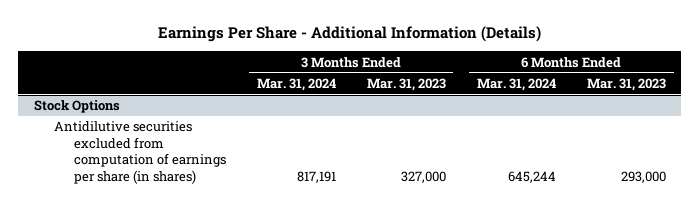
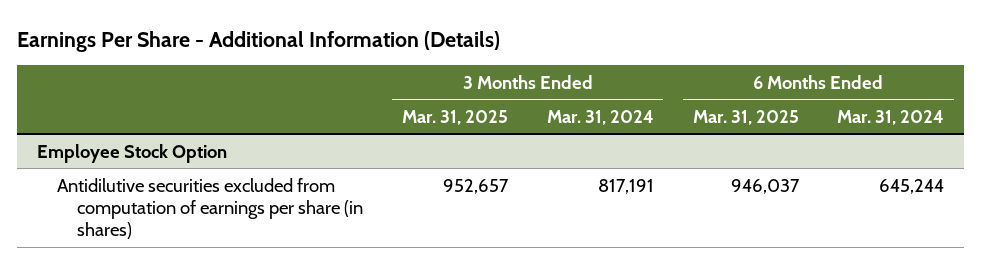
[366,77,446,91] Mar. 31, 2023 -> none
[586,77,666,91] Mar. 31, 2023 -> none
none -> [401,109,508,125] Mar. 31, 2025
none -> [692,109,799,125] Mar. 31, 2025
[33,100,120,114] Stock Options -> [36,143,227,163] Employee Stock Option

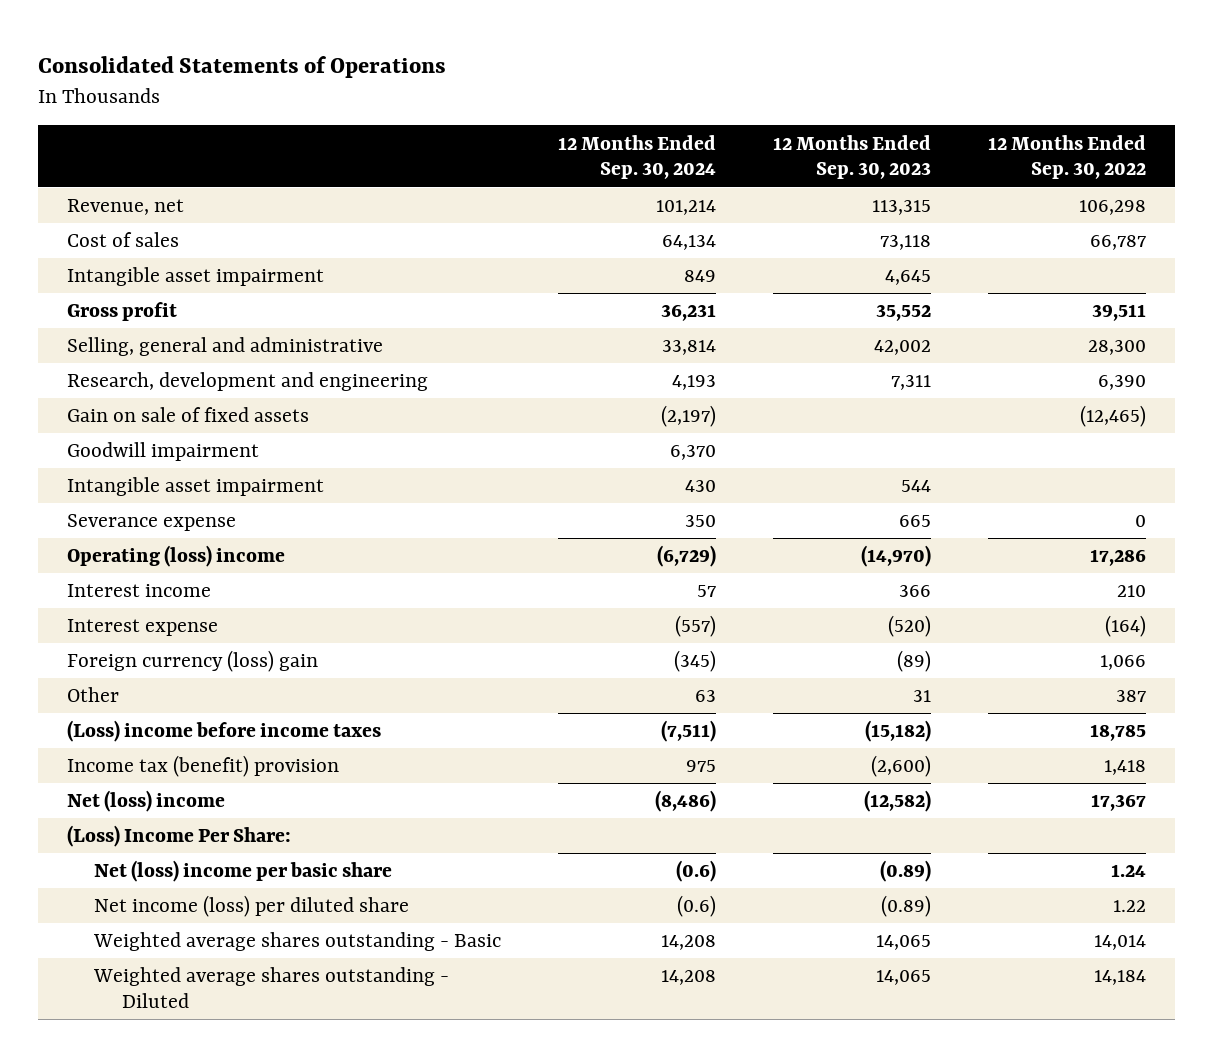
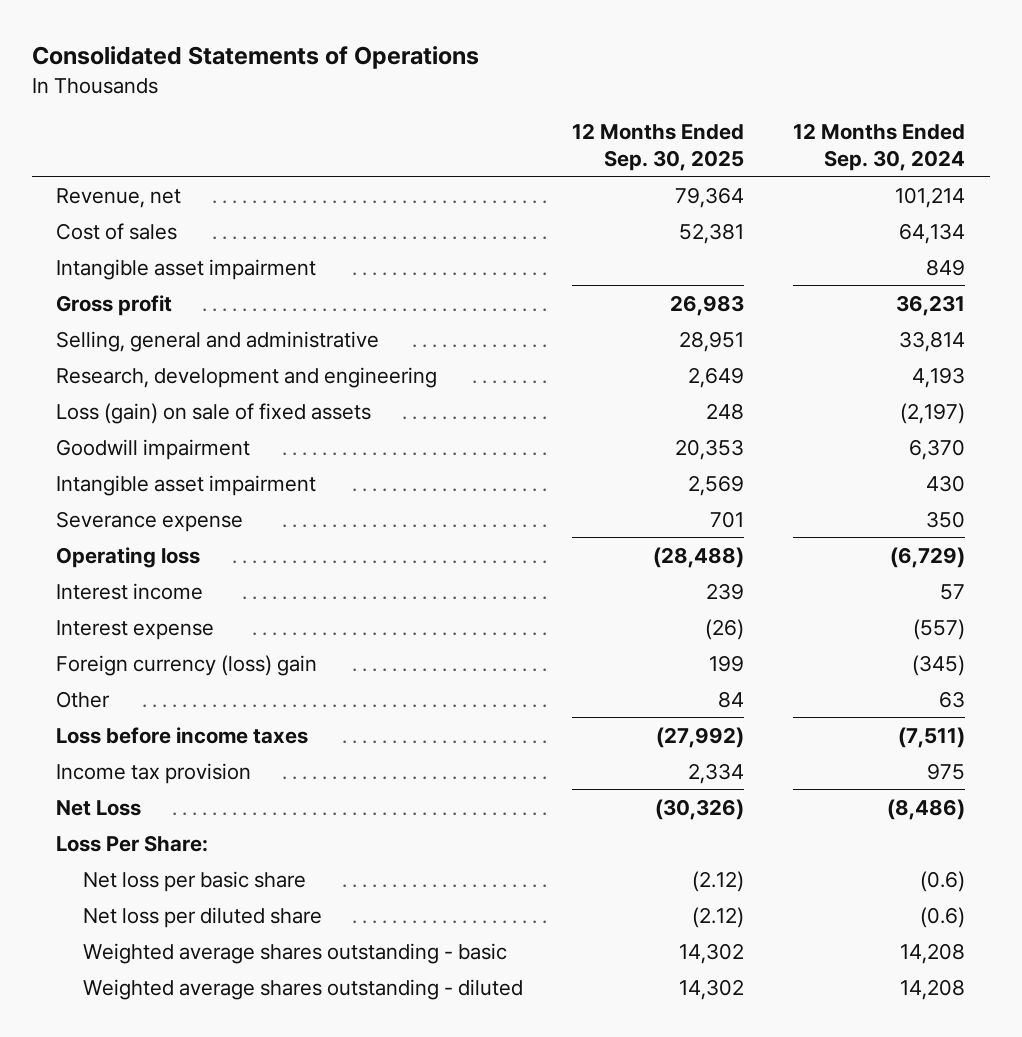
[773,134,932,180] 12 Months Ended Sep. 30, 2023 -> none
[988,134,1147,180] 12 Months Ended Sep. 30, 2022 -> none
none -> [571,123,744,171] 12 Months Ended Sep. 30, 2025
[66,407,309,423] Gain on sale of fixed assets -> [56,402,372,424] Loss (gain) on sale of fixed assets
[66,545,285,568] Operating (loss) income -> [56,546,201,568] Operating loss
[66,720,381,743] (Loss) income before income taxes -> [56,726,309,744] Loss before income taxes
[66,755,339,778] Income tax (benefit) provision -> [56,762,252,784] Income tax provision
[66,790,225,813] Net (loss) income -> [56,799,142,816] Net Loss
[66,825,291,848] (Loss) Income Per Share: -> [56,834,209,852] Loss Per Share:
[94,860,393,883] Net (loss) income per basic share -> [82,870,306,892] Net loss per basic share
[94,895,410,918] Net income (loss) per diluted share -> [82,906,322,928] Net loss per diluted share
[93,932,502,952] Weighted average shares outstanding - Basic -> [82,942,507,964] Weighted average shares outstanding - basic
[93,967,450,1008] Weighted average shares outstanding - Diluted -> [82,978,523,1000] Weighted average shares outstanding - diluted

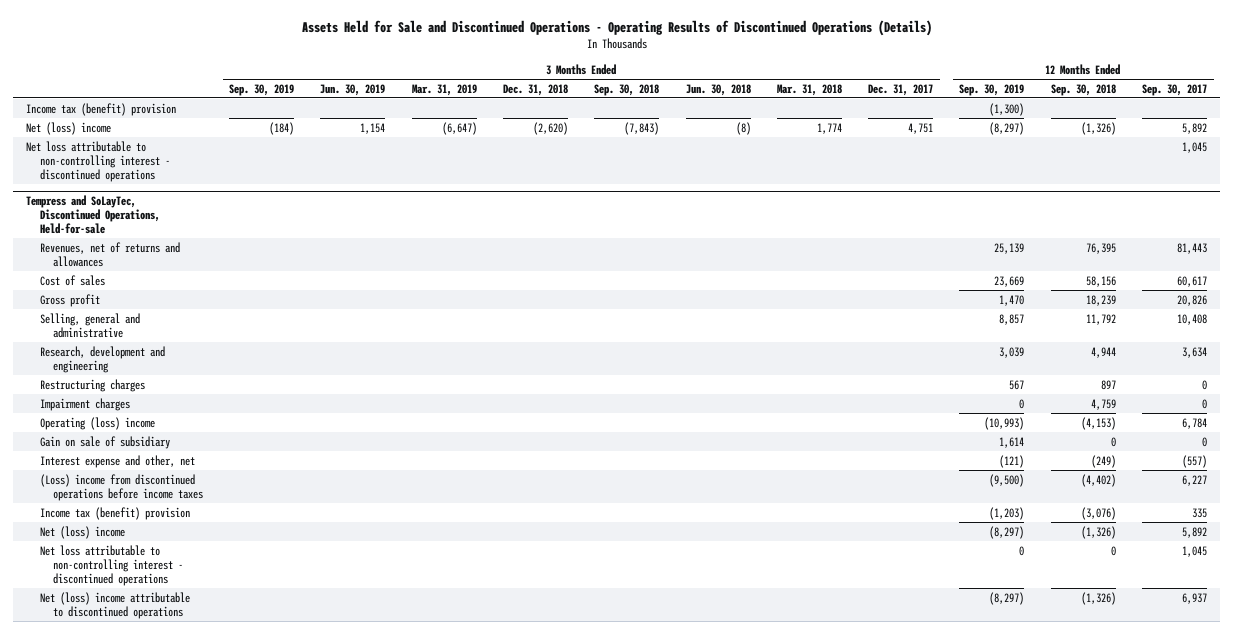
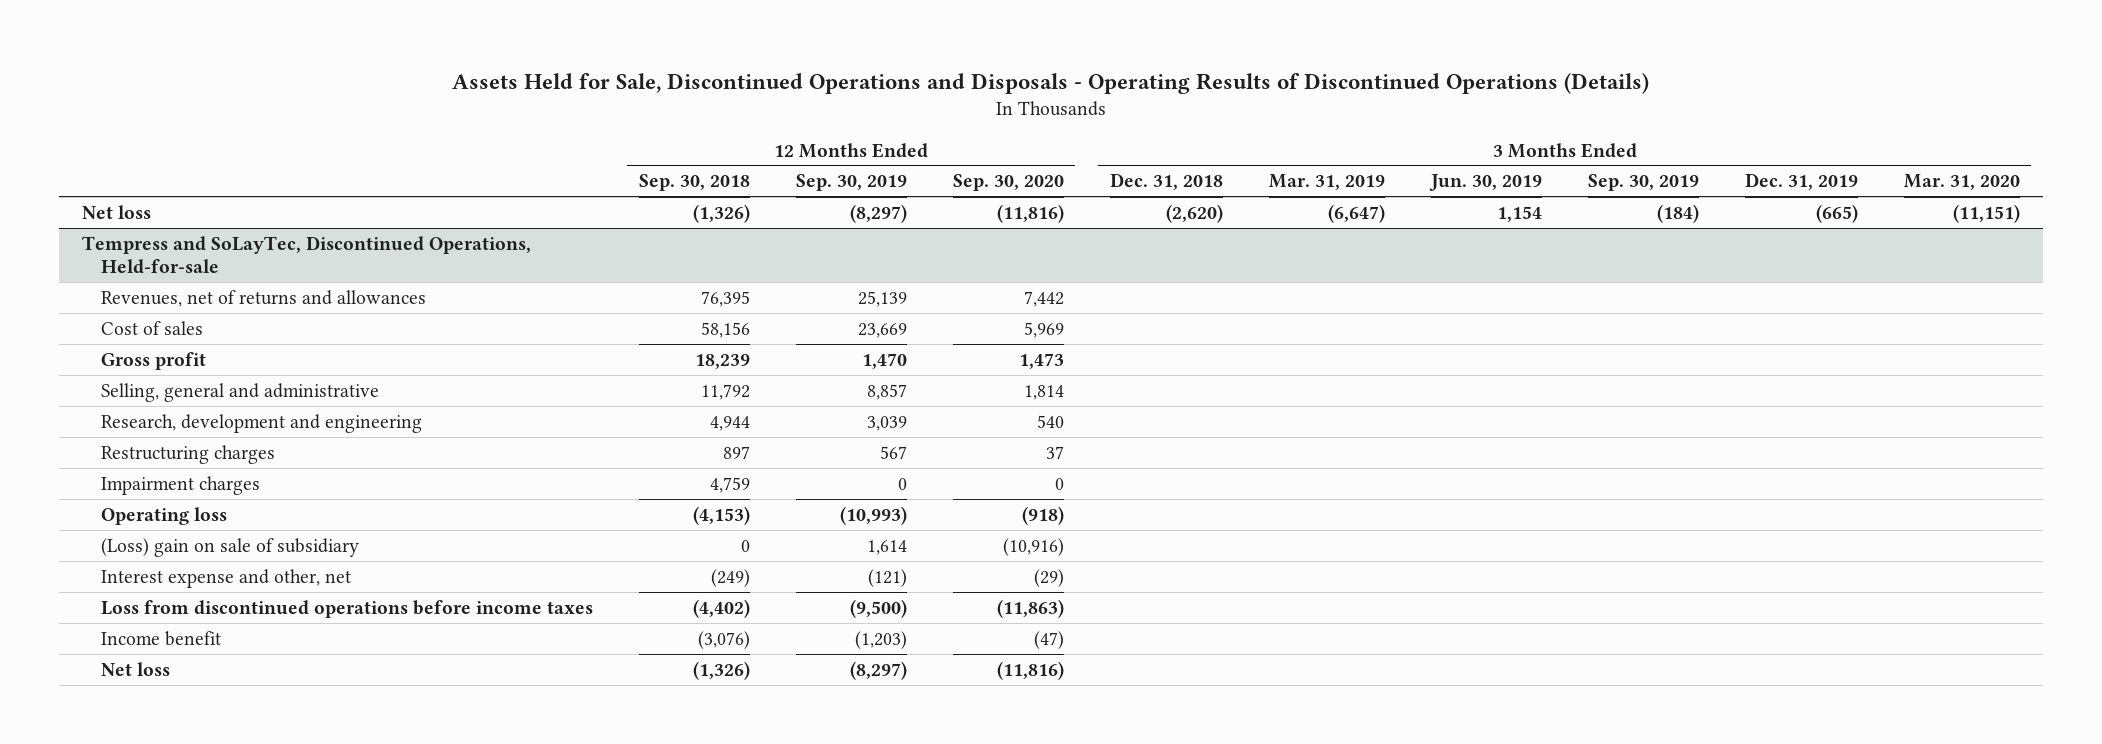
[301,20,932,37] Assets Held for Sale and Discontinued Operations - Operating Results of Discontinued Operations (Details) -> [451,73,1649,95] Assets Held for Sale, Discontinued Operations and Disposals - Operating Results of Discontinued Operations (Details)
[594,83,660,96] Sep. 30, 2018 -> none
[685,83,751,96] Jun. 30, 2018 -> none
[776,83,842,96] Mar. 31, 2018 -> none
[868,83,934,96] Dec. 31, 2017 -> none
[1141,83,1207,96] Sep. 30, 2017 -> none
none -> [952,174,1064,192] Sep. 30, 2020
none -> [1744,173,1858,191] Dec. 31, 2019
none -> [1903,174,2020,191] Mar. 31, 2020
[26,102,177,116] Income tax (benefit) provision -> none
[26,140,170,182] Net loss attributable to non-controlling interest - discontinued operations -> none
[26,121,112,135] Net (loss) income -> [81,204,151,219] Net loss
[39,416,155,430] Operating (loss) income -> [100,506,227,525] Operating loss
[39,435,170,449] Gain on sale of subsidiary -> [100,537,359,557] (Loss) gain on sale of subsidiary
[39,544,183,586] Net loss attributable to non-controlling interest - discontinued operations -> none
[39,591,190,619] Net (loss) income attributable to discontinued operations -> none
[39,473,203,501] (Loss) income from discontinued operations before income taxes -> [100,599,593,618] Loss from discontinued operations before income taxes
[39,506,190,520] Income tax (benefit) provision -> [100,630,221,646] Income benefit
[39,525,125,539] Net (loss) income -> [100,661,170,676] Net loss

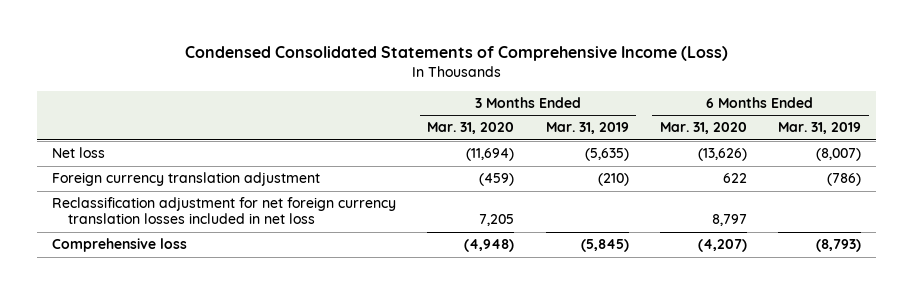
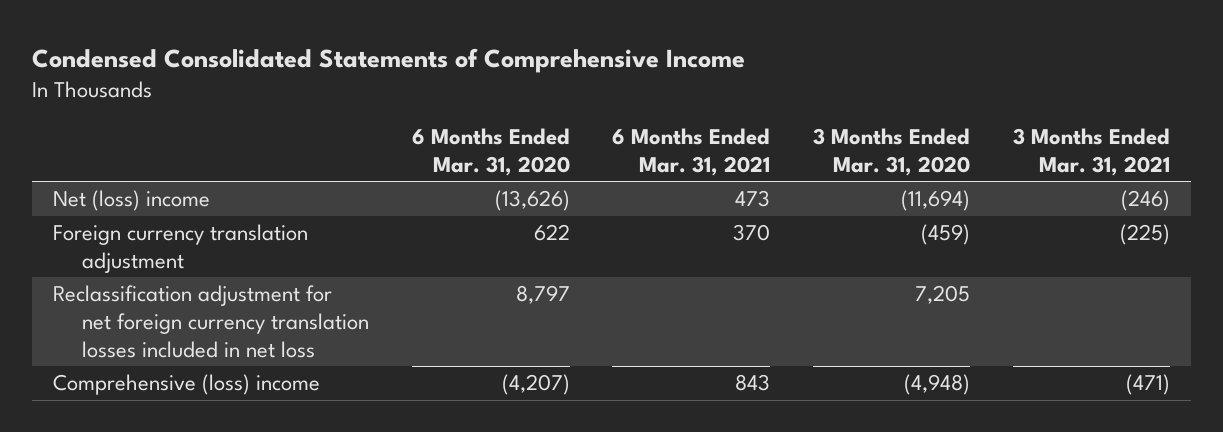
[184,46,728,62] Condensed Consolidated Statements of Comprehensive Income (Loss) -> [31,47,745,73] Condensed Consolidated Statements of Comprehensive Income
[545,122,629,135] Mar. 31, 2019 -> none
[777,122,861,135] Mar. 31, 2019 -> none
none -> [612,128,771,176] 6 Months Ended Mar. 31, 2021
none -> [1012,128,1170,176] 3 Months Ended Mar. 31, 2021
[52,147,106,159] Net loss -> [53,190,211,212] Net (loss) income
[52,238,188,253] Comprehensive loss -> [53,374,321,396] Comprehensive (loss) income

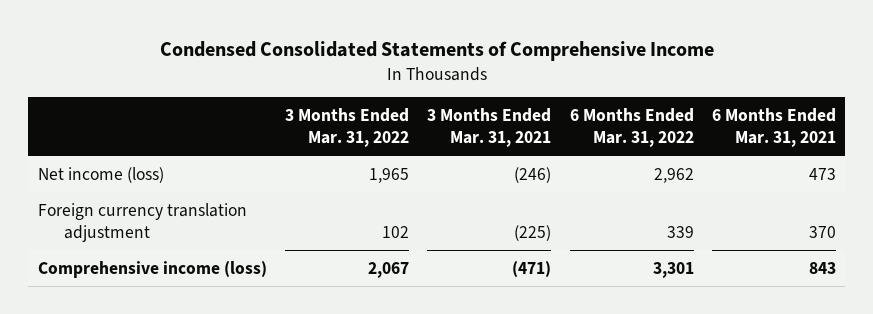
[411,128,570,176] 6 Months Ended Mar. 31, 2020 -> none
[813,128,971,176] 3 Months Ended Mar. 31, 2020 -> none
none -> [284,107,409,148] 3 Months Ended Mar. 31, 2022
none -> [569,107,694,148] 6 Months Ended Mar. 31, 2022
[53,190,211,212] Net (loss) income -> [37,166,164,183] Net income (loss)
[53,285,370,358] Reclassification adjustment for net foreign currency translation losses included in net loss -> none
[53,374,321,396] Comprehensive (loss) income -> [37,260,267,278] Comprehensive income (loss)

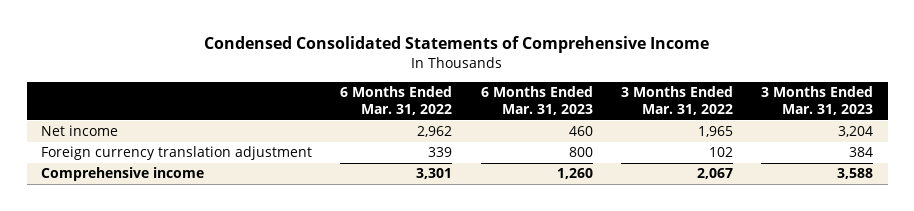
[427,107,552,148] 3 Months Ended Mar. 31, 2021 -> none
[711,107,836,148] 6 Months Ended Mar. 31, 2021 -> none
none -> [480,86,593,116] 6 Months Ended Mar. 31, 2023
none -> [761,86,874,116] 3 Months Ended Mar. 31, 2023
[37,166,164,183] Net income (loss) -> [40,125,118,137] Net income
[37,260,267,278] Comprehensive income (loss) -> [40,167,204,182] Comprehensive income

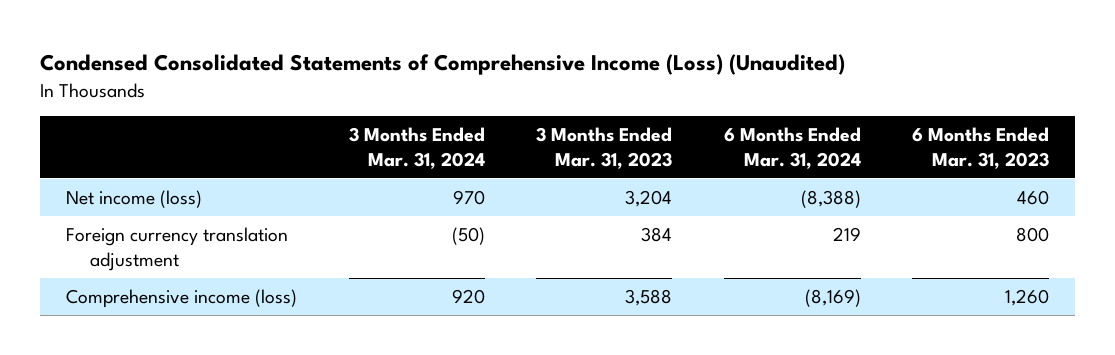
[204,35,710,53] Condensed Consolidated Statements of Comprehensive Income -> [40,54,846,76] Condensed Consolidated Statements of Comprehensive Income (Loss) (Unaudited)
[340,86,453,116] 6 Months Ended Mar. 31, 2022 -> none
[621,86,734,116] 3 Months Ended Mar. 31, 2022 -> none
none -> [348,126,485,169] 3 Months Ended Mar. 31, 2024
none -> [723,126,861,169] 6 Months Ended Mar. 31, 2024
[40,125,118,137] Net income -> [65,189,202,208] Net income (loss)
[40,167,204,182] Comprehensive income -> [65,288,297,308] Comprehensive income (loss)

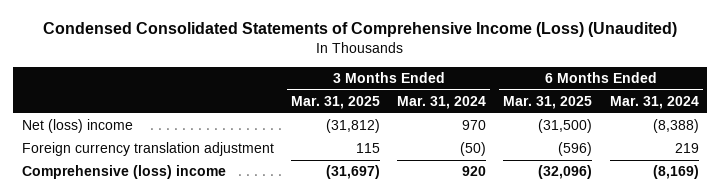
[536,126,673,169] 3 Months Ended Mar. 31, 2023 -> none
[912,126,1050,169] 6 Months Ended Mar. 31, 2023 -> none
none -> [290,95,380,109] Mar. 31, 2025
none -> [503,95,593,109] Mar. 31, 2025
[65,189,202,208] Net income (loss) -> [21,119,133,134] Net (loss) income
[65,288,297,308] Comprehensive income (loss) -> [21,165,226,180] Comprehensive (loss) income

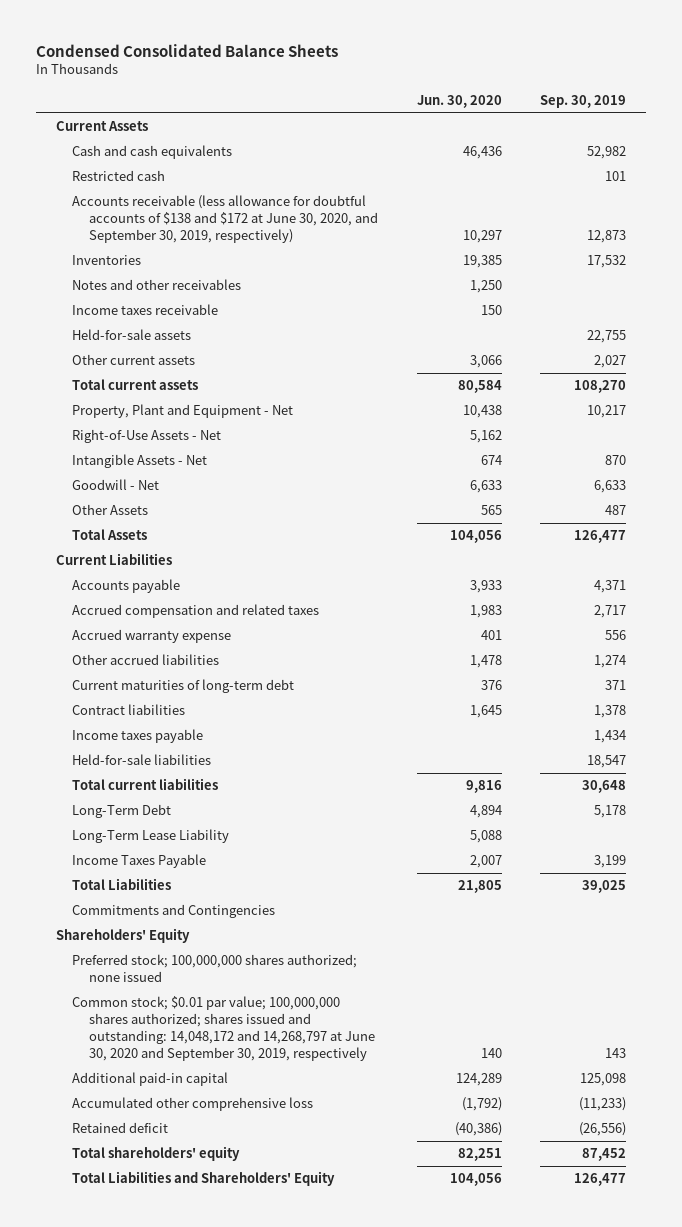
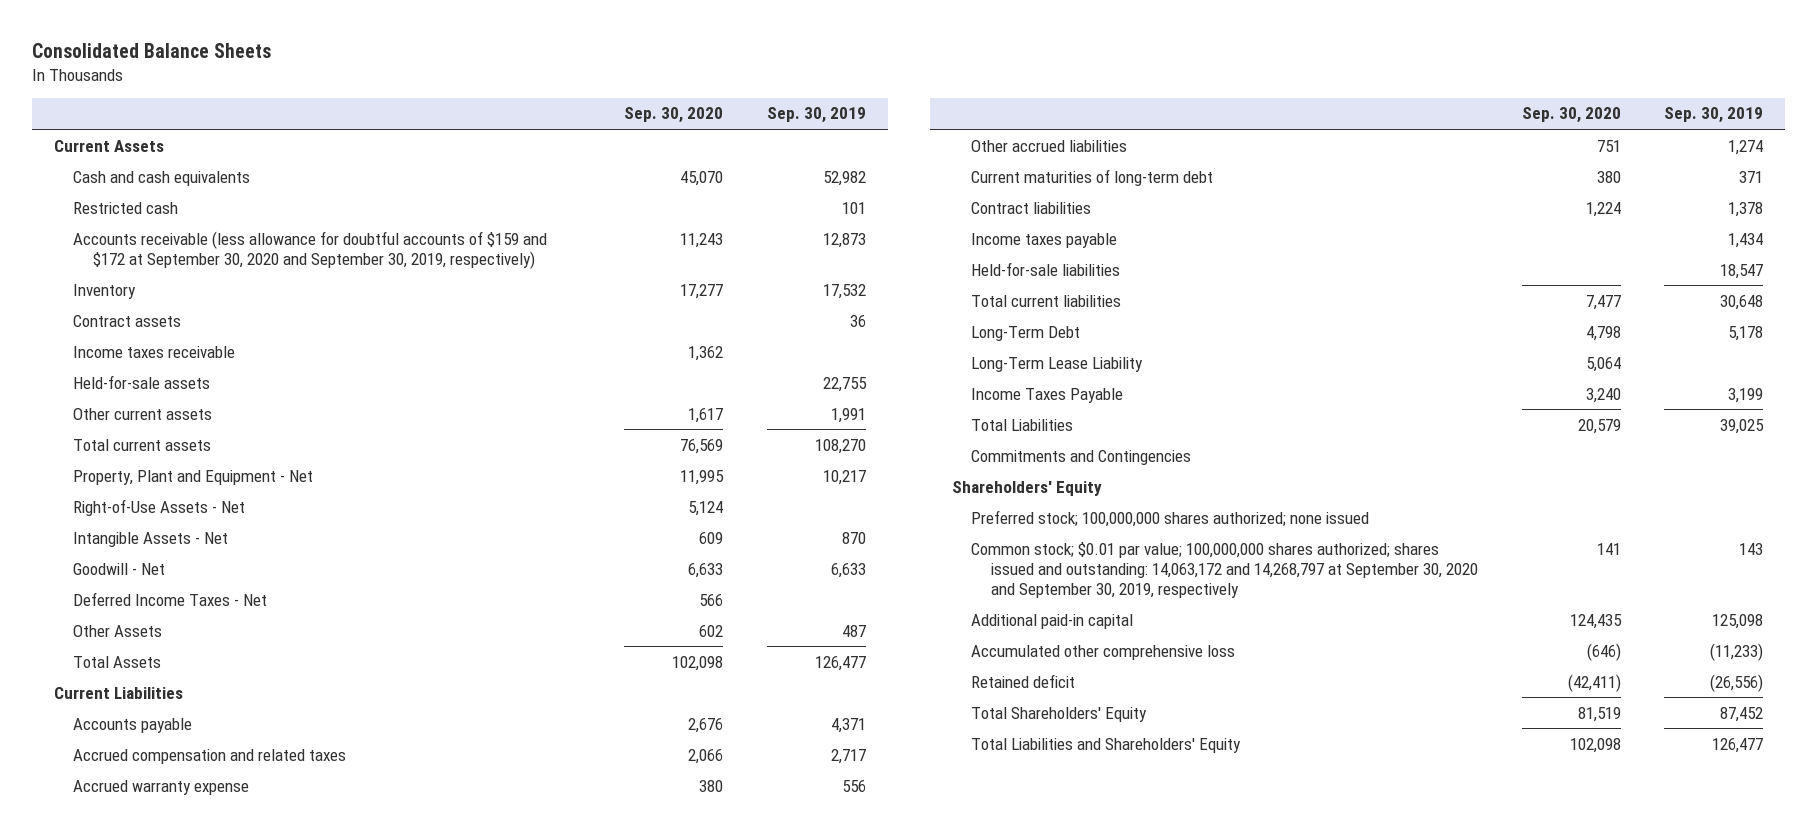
[36,43,339,57] Condensed Consolidated Balance Sheets -> [32,43,272,59] Consolidated Balance Sheets
[416,94,502,108] Jun. 30, 2020 -> none
none -> [623,107,723,124] Sep. 30, 2020
[72,279,242,291] Notes and other receivables -> none
[72,195,378,244] Accounts receivable (less allowance for doubtful accounts of $138 and $172 at June 30, 2020, and September 30, 2019, respectively) -> [73,230,548,269] Accounts receivable (less allowance for doubtful accounts of $159 and $172 at September 30, 2020 and September 30, 2019, respectively)
[72,255,142,266] Inventories -> [73,283,137,299] Inventory
none -> [73,314,182,327] Contract assets
[594,355,627,369] 2,027 -> [830,407,866,423] 1,991
none -> [73,591,268,606] Deferred Income Taxes - Net
[72,996,375,1061] Common stock; $0.01 par value; 100,000,000 shares authorized; shares issued and outstanding: 14,048,172 and 14,268,797 at June 30, 2020 and September 30, 2019, respectively -> [971,541,1478,598] Common stock; $0.01 par value; 100,000,000 shares authorized; shares issued and outstanding: 14,063,172 and 14,268,797 at September 30, 2020 and September 30, 2019, respectively
[72,1146,241,1162] Total shareholders' equity -> [971,706,1148,722] Total Shareholders' Equity

